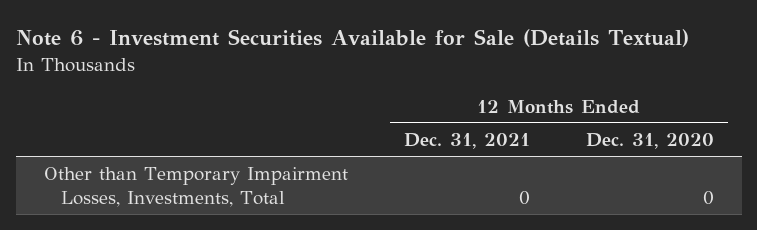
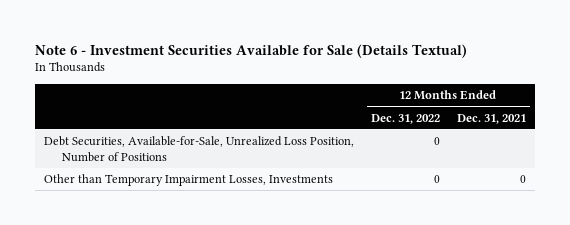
[585,133,714,150] Dec. 31, 2020 -> none
none -> [370,113,440,124] Dec. 31, 2022
none -> [43,136,354,162] Debt Securities, Available-for-Sale, Unrealized Loss Position, Number of Positions
[43,167,348,208] Other than Temporary Impairment Losses, Investments, Total -> [43,174,333,187] Other than Temporary Impairment Losses, Investments

